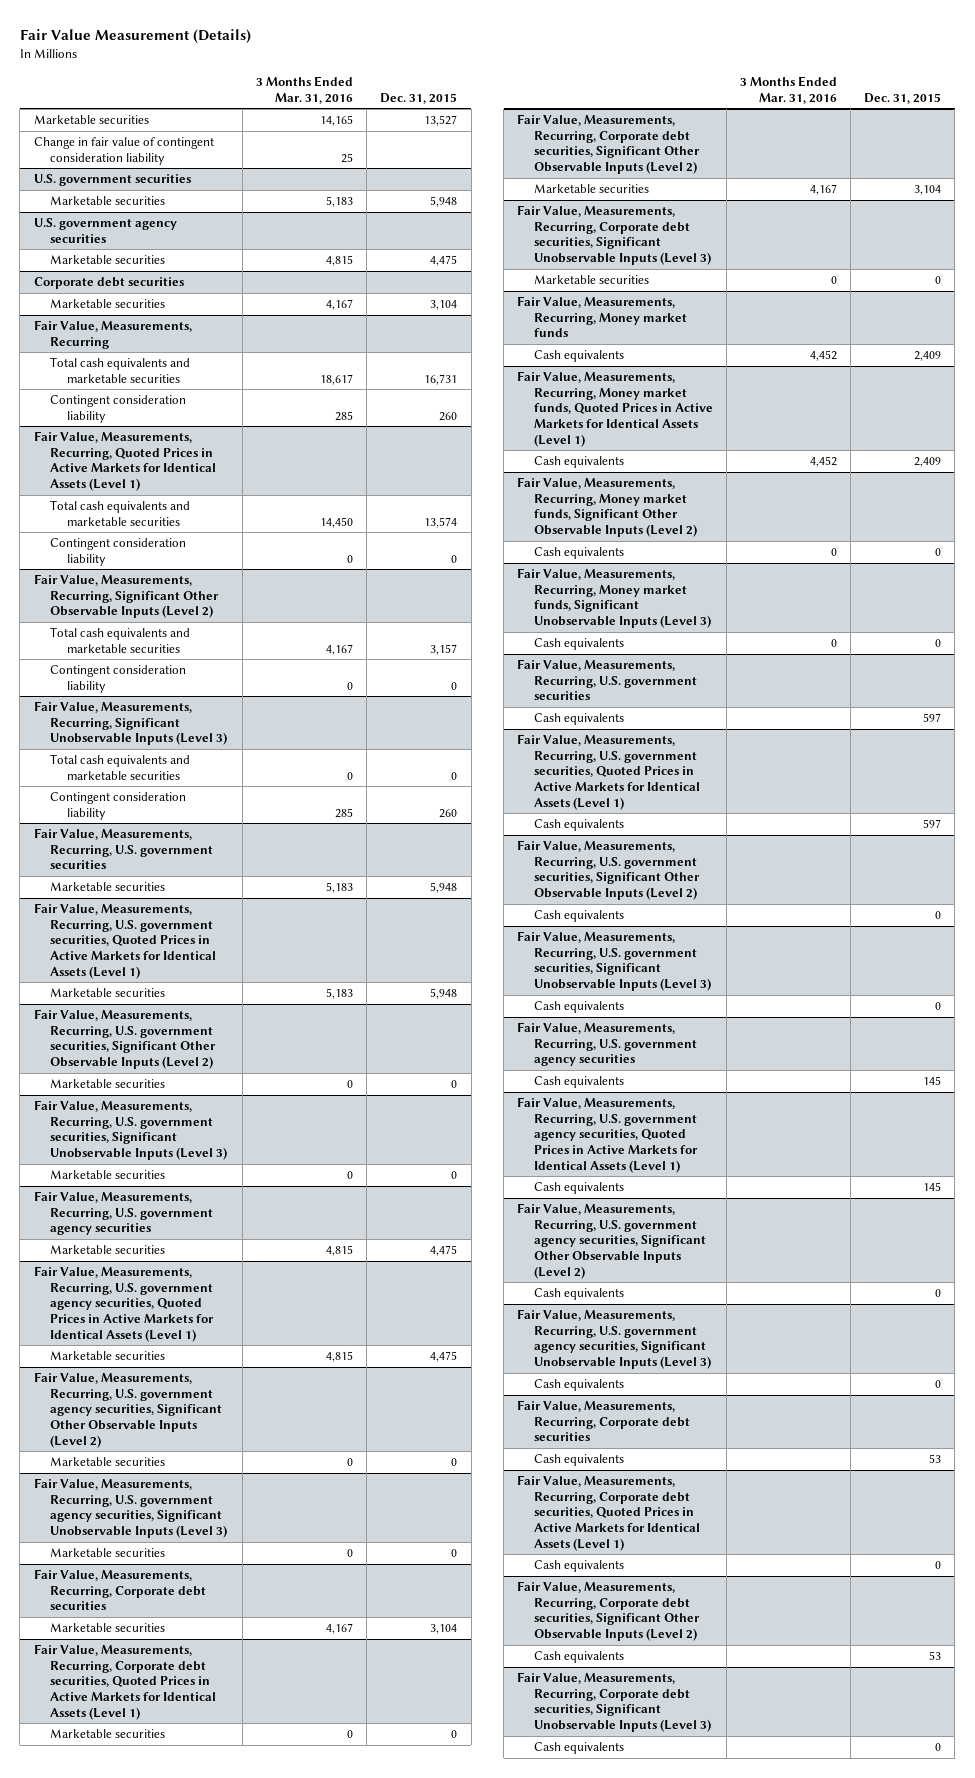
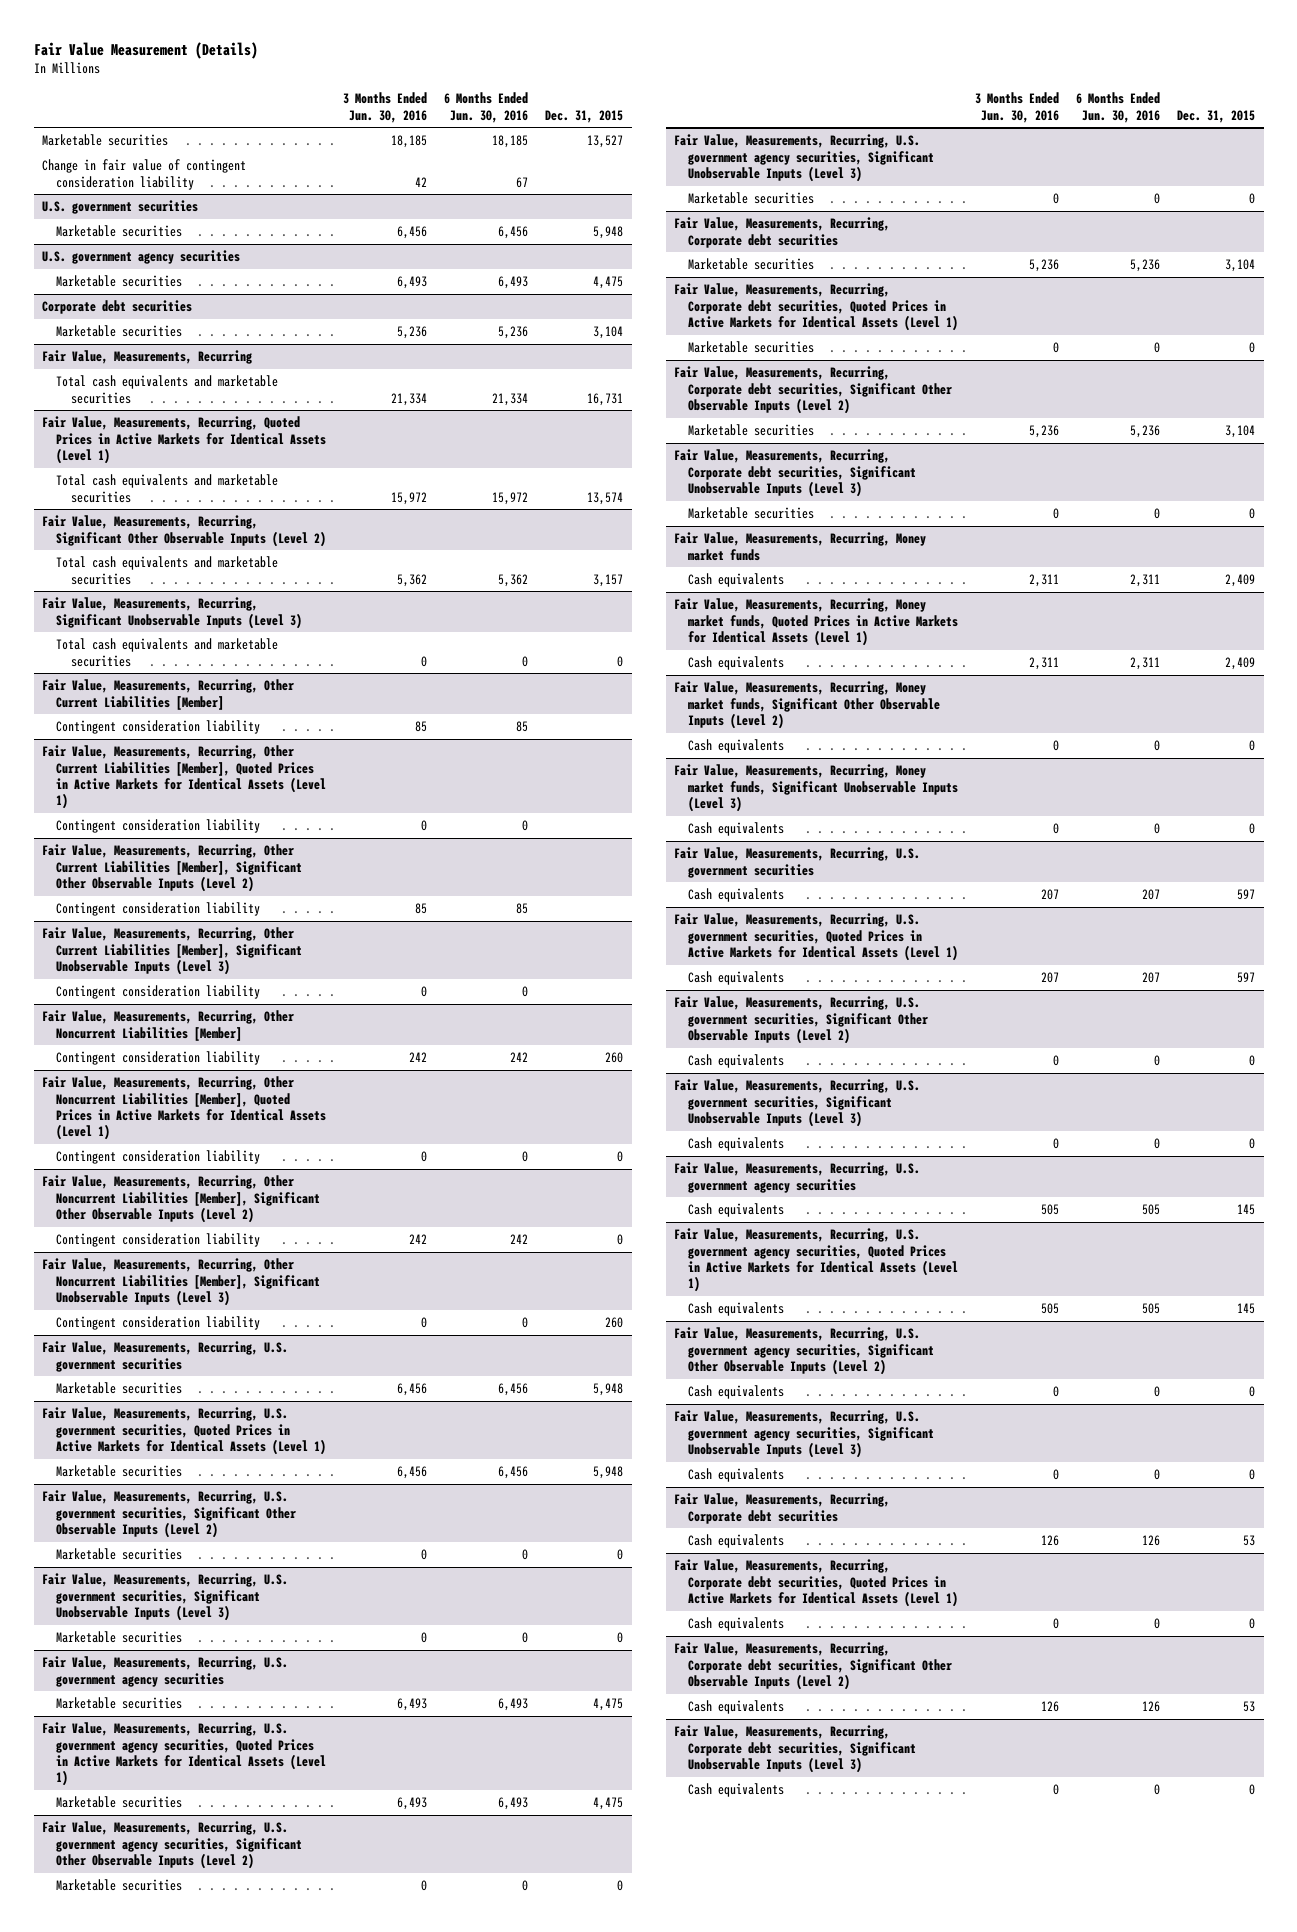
[256,75,354,104] 3 Months Ended Mar. 31, 2016 -> none
none -> [343,92,428,123] 3 Months Ended Jun. 30, 2016
none -> [444,92,529,123] 6 Months Ended Jun. 30, 2016
[50,395,187,423] Contingent consideration liability -> none
[50,538,187,566] Contingent consideration liability -> none
[50,665,187,693] Contingent consideration liability -> none
none -> [42,679,295,710] Fair Value, Measurements, Recurring, Other Current Liabilities [Member]
none -> [56,720,261,735] Contingent consideration liability
none -> [42,745,327,810] Fair Value, Measurements, Recurring, Other Current Liabilities [Member], Quoted Prices in Active Markets for Identical Assets (Level 1)
none -> [56,819,261,834] Contingent consideration liability
none -> [42,844,303,892] Fair Value, Measurements, Recurring, Other Current Liabilities [Member], Significant Other Observable Inputs (Level 2)
none -> [56,902,261,917] Contingent consideration liability
none -> [42,927,303,975] Fair Value, Measurements, Recurring, Other Current Liabilities [Member], Significant Unobservable Inputs (Level 3)
none -> [56,985,261,1000] Contingent consideration liability
none -> [42,1010,295,1041] Fair Value, Measurements, Recurring, Other Noncurrent Liabilities [Member]
none -> [42,1076,327,1141] Fair Value, Measurements, Recurring, Other Noncurrent Liabilities [Member], Quoted Prices in Active Markets for Identical Assets (Level 1)
none -> [56,1150,261,1165] Contingent consideration liability
none -> [42,1175,321,1223] Fair Value, Measurements, Recurring, Other Noncurrent Liabilities [Member], Significant Other Observable Inputs (Level 2)
none -> [56,1233,261,1248] Contingent consideration liability
none -> [42,1258,321,1306] Fair Value, Measurements, Recurring, Other Noncurrent Liabilities [Member], Significant Unobservable Inputs (Level 3)
none -> [56,1316,261,1331] Contingent consideration liability

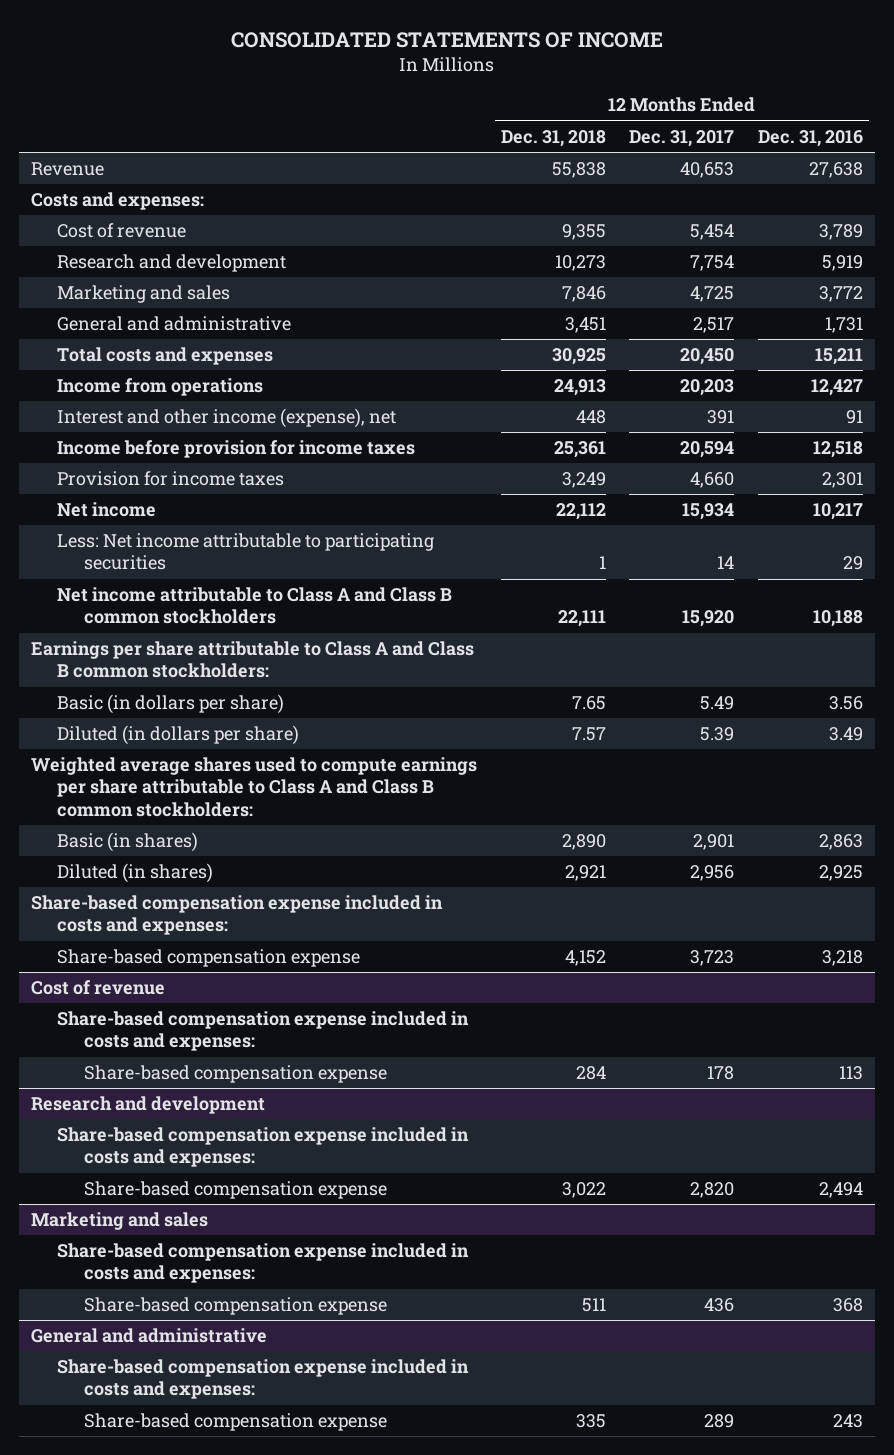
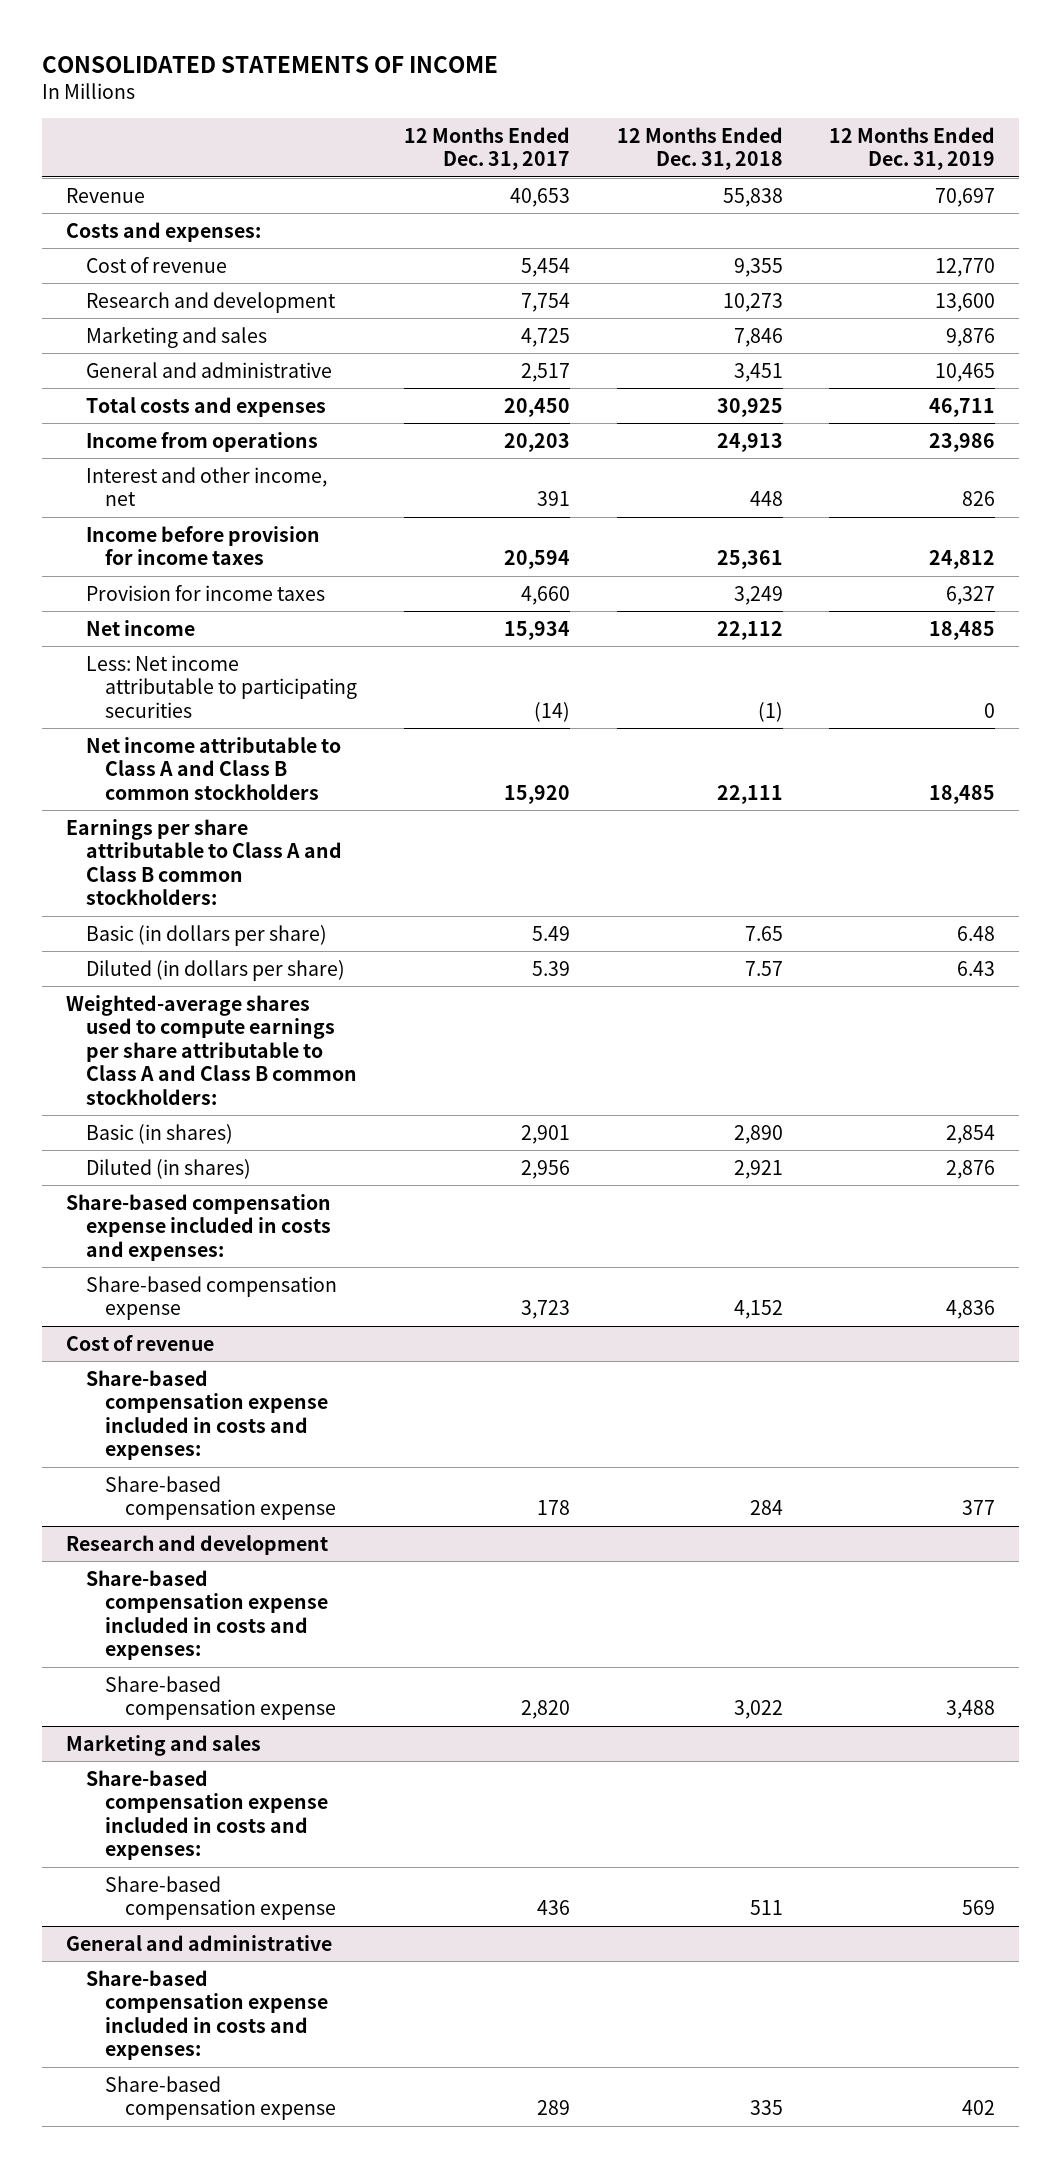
[758,129,864,147] Dec. 31, 2016 -> none
none -> [829,126,996,171] 12 Months Ended Dec. 31, 2019
[57,408,397,429] Interest and other income (expense), net -> [85,466,327,507] Interest and other income, net
[598,556,606,570] 1 -> [757,701,783,722] (1)
[717,556,735,570] 14 -> [533,701,570,722] (14)
[31,757,478,817] Weighted average shares used to compute earnings per share attributable to Class A and Class B common stockholders: -> [65,994,357,1105] Weighted-average shares used to compute earnings per share attributable to Class A and Class B common stockholders:

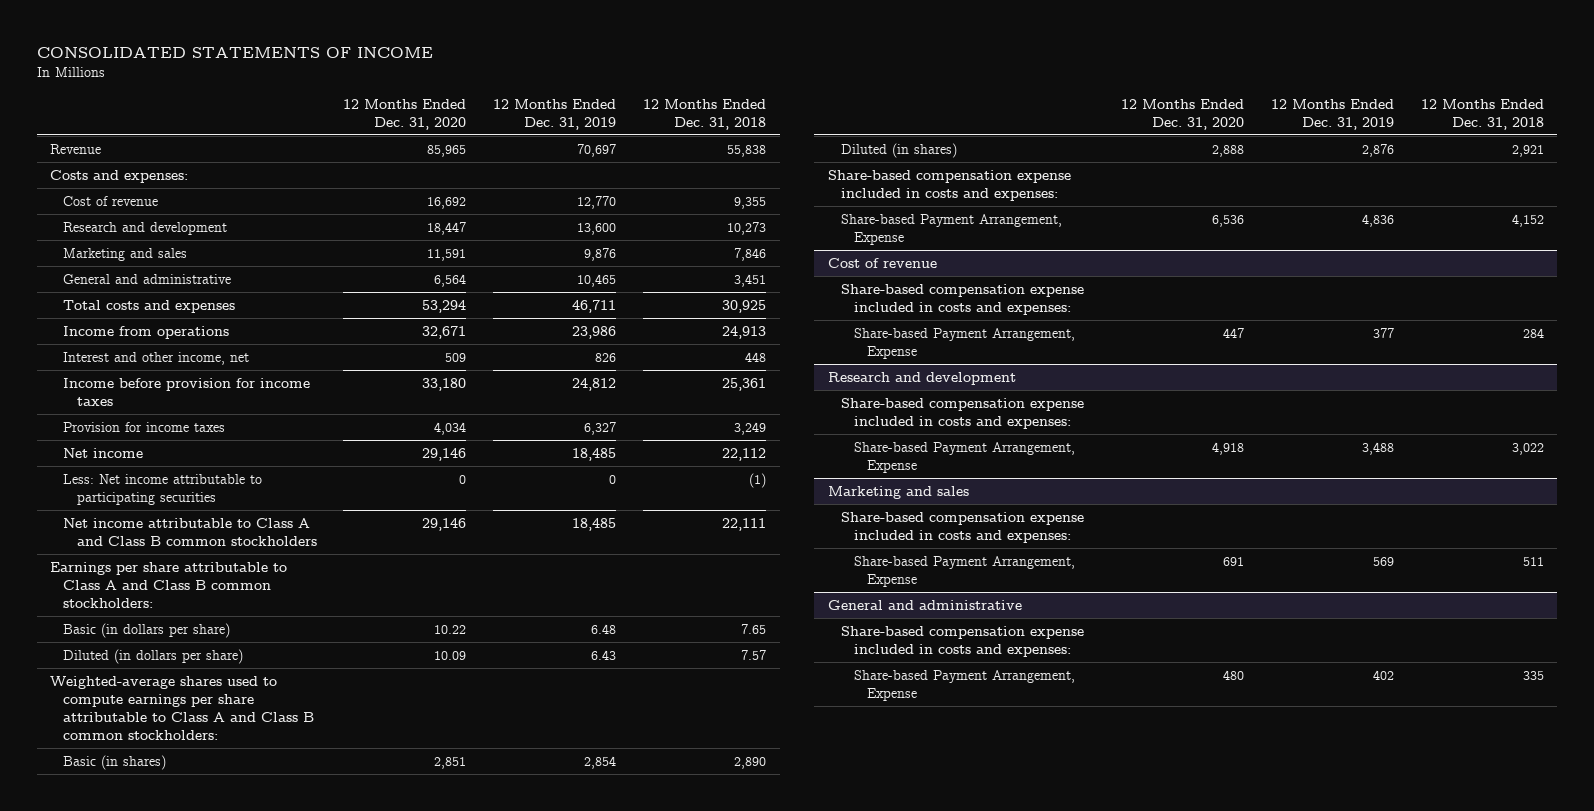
[403,126,570,171] 12 Months Ended Dec. 31, 2017 -> none
none -> [343,98,467,130] 12 Months Ended Dec. 31, 2020
[85,1275,337,1321] Share-based compensation expense -> [841,213,1063,245] Share-based Payment Arrangement, Expense
[105,1475,337,1521] Share-based compensation expense -> [854,327,1076,359] Share-based Payment Arrangement, Expense
[105,1675,337,1721] Share-based compensation expense -> [854,441,1076,473] Share-based Payment Arrangement, Expense
[105,1875,337,1921] Share-based compensation expense -> [854,555,1076,587] Share-based Payment Arrangement, Expense
[105,2075,337,2121] Share-based compensation expense -> [854,669,1076,701] Share-based Payment Arrangement, Expense

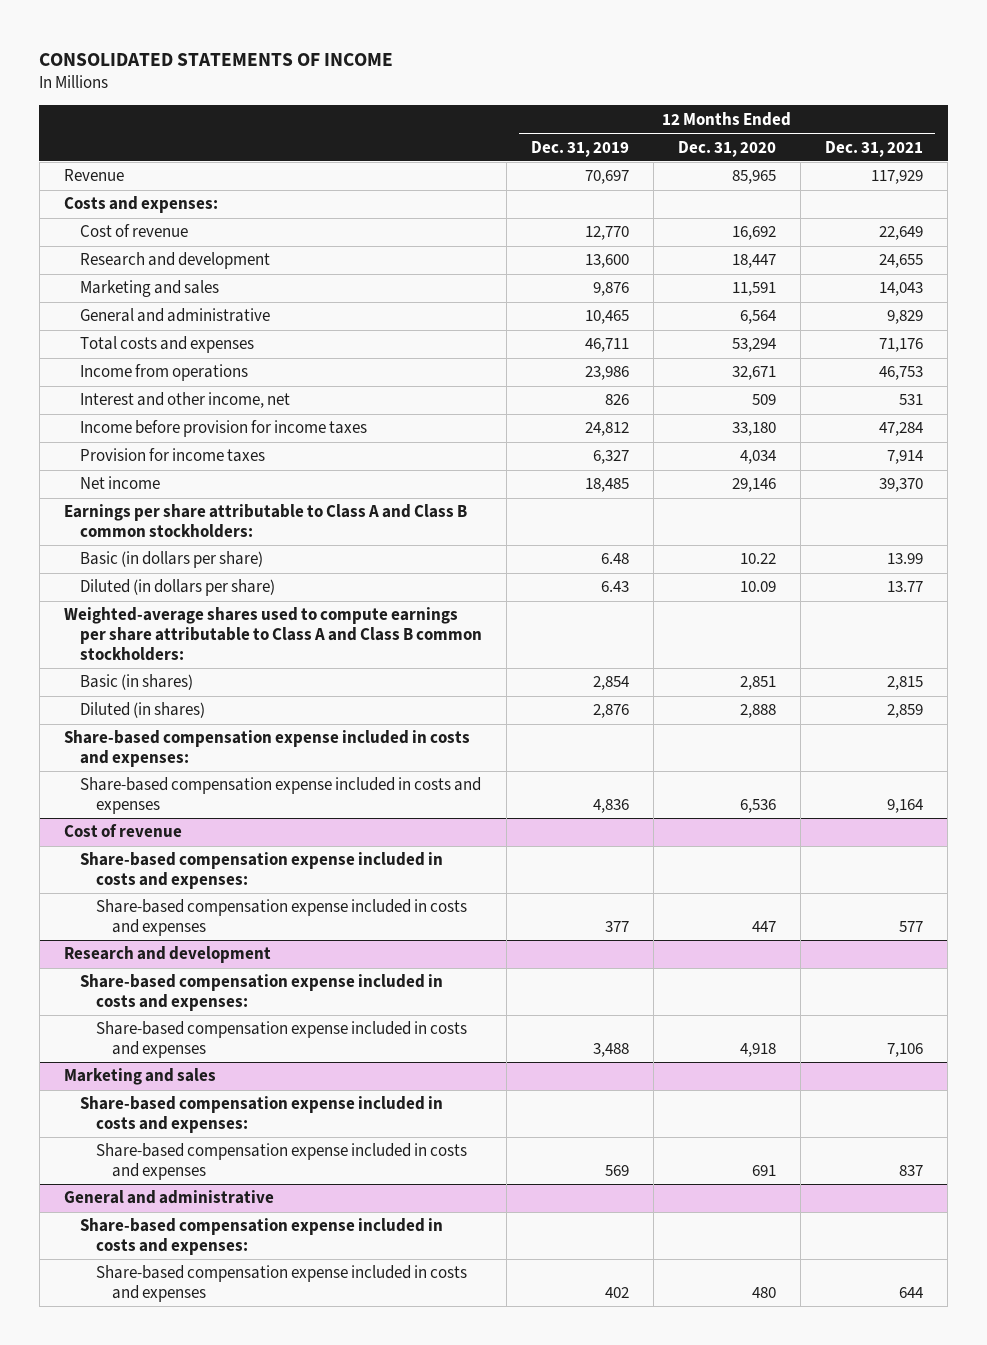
[643,98,767,130] 12 Months Ended Dec. 31, 2018 -> none
none -> [825,140,924,157] Dec. 31, 2021
[63,473,263,505] Less: Net income attributable to participating securities -> none
[63,517,317,546] Net income attributable to Class A and Class B common stockholders -> none
[841,213,1063,245] Share-based Payment Arrangement, Expense -> [79,777,481,815] Share-based compensation expense included in costs and expenses
[854,327,1076,359] Share-based Payment Arrangement, Expense -> [95,899,467,937] Share-based compensation expense included in costs and expenses
[854,441,1076,473] Share-based Payment Arrangement, Expense -> [95,1021,467,1059] Share-based compensation expense included in costs and expenses
[854,555,1076,587] Share-based Payment Arrangement, Expense -> [95,1143,467,1181] Share-based compensation expense included in costs and expenses
[854,669,1076,701] Share-based Payment Arrangement, Expense -> [95,1265,467,1303] Share-based compensation expense included in costs and expenses

